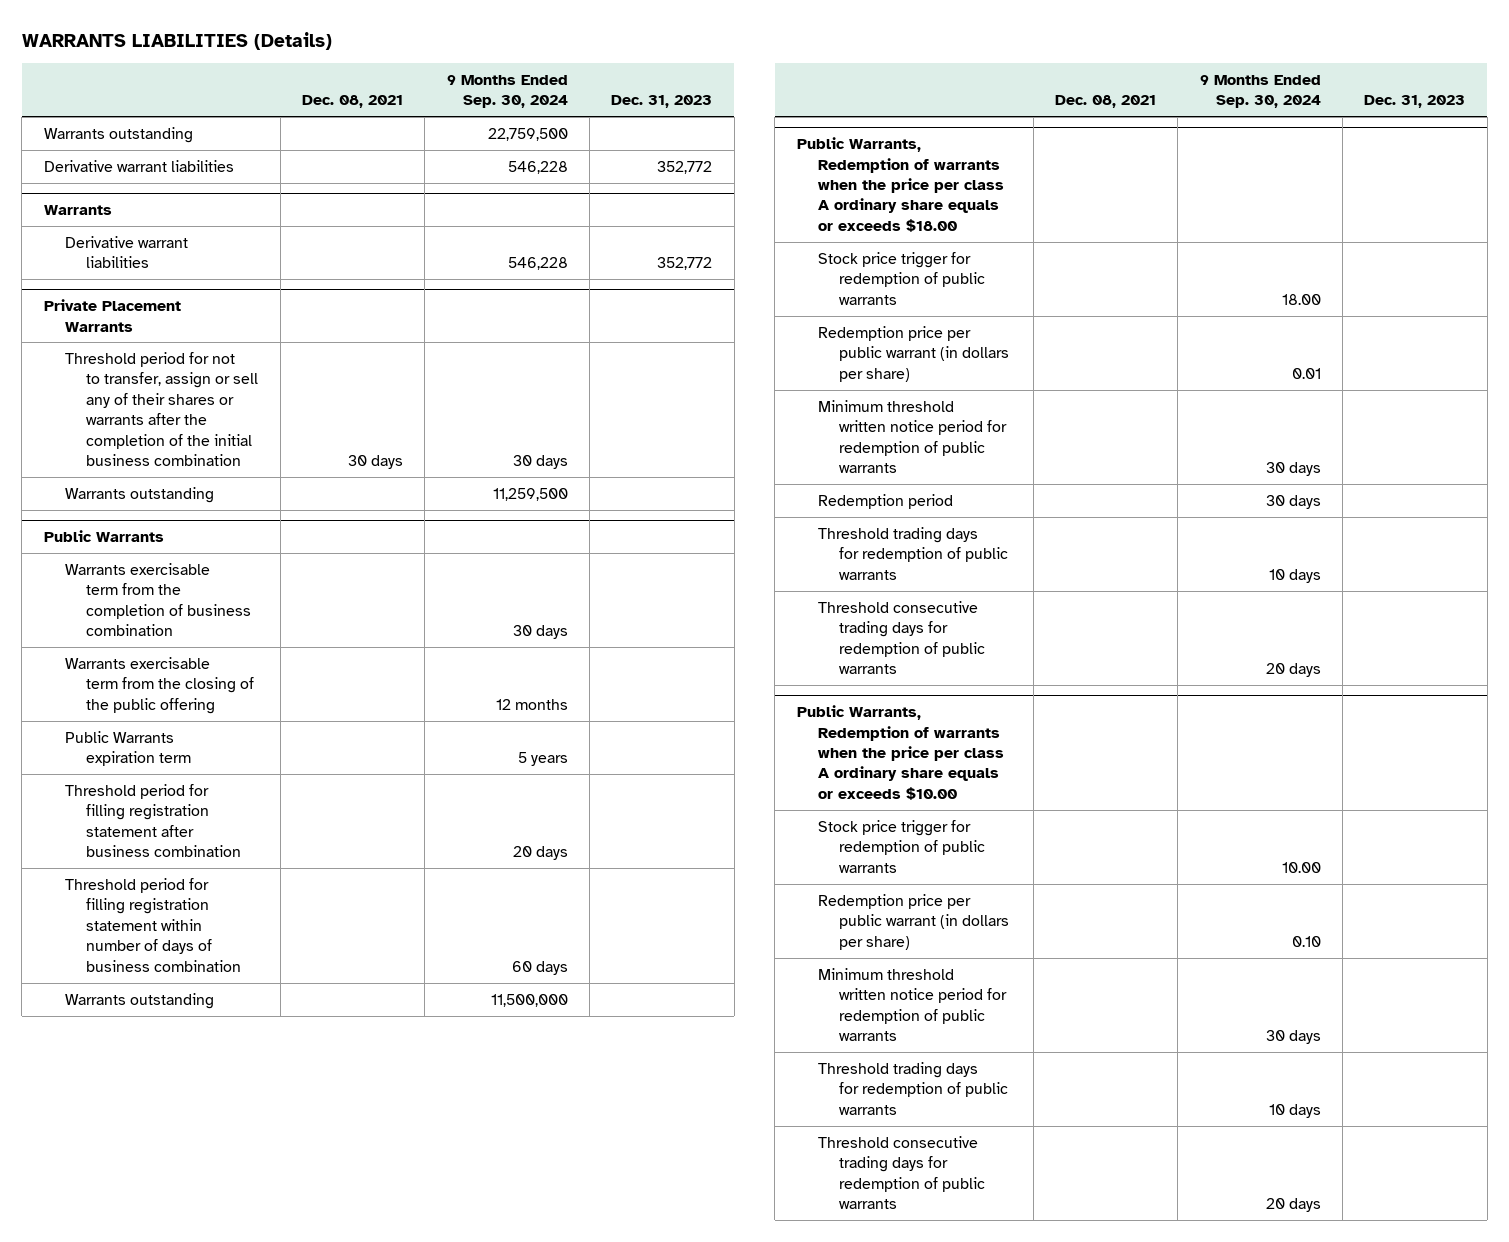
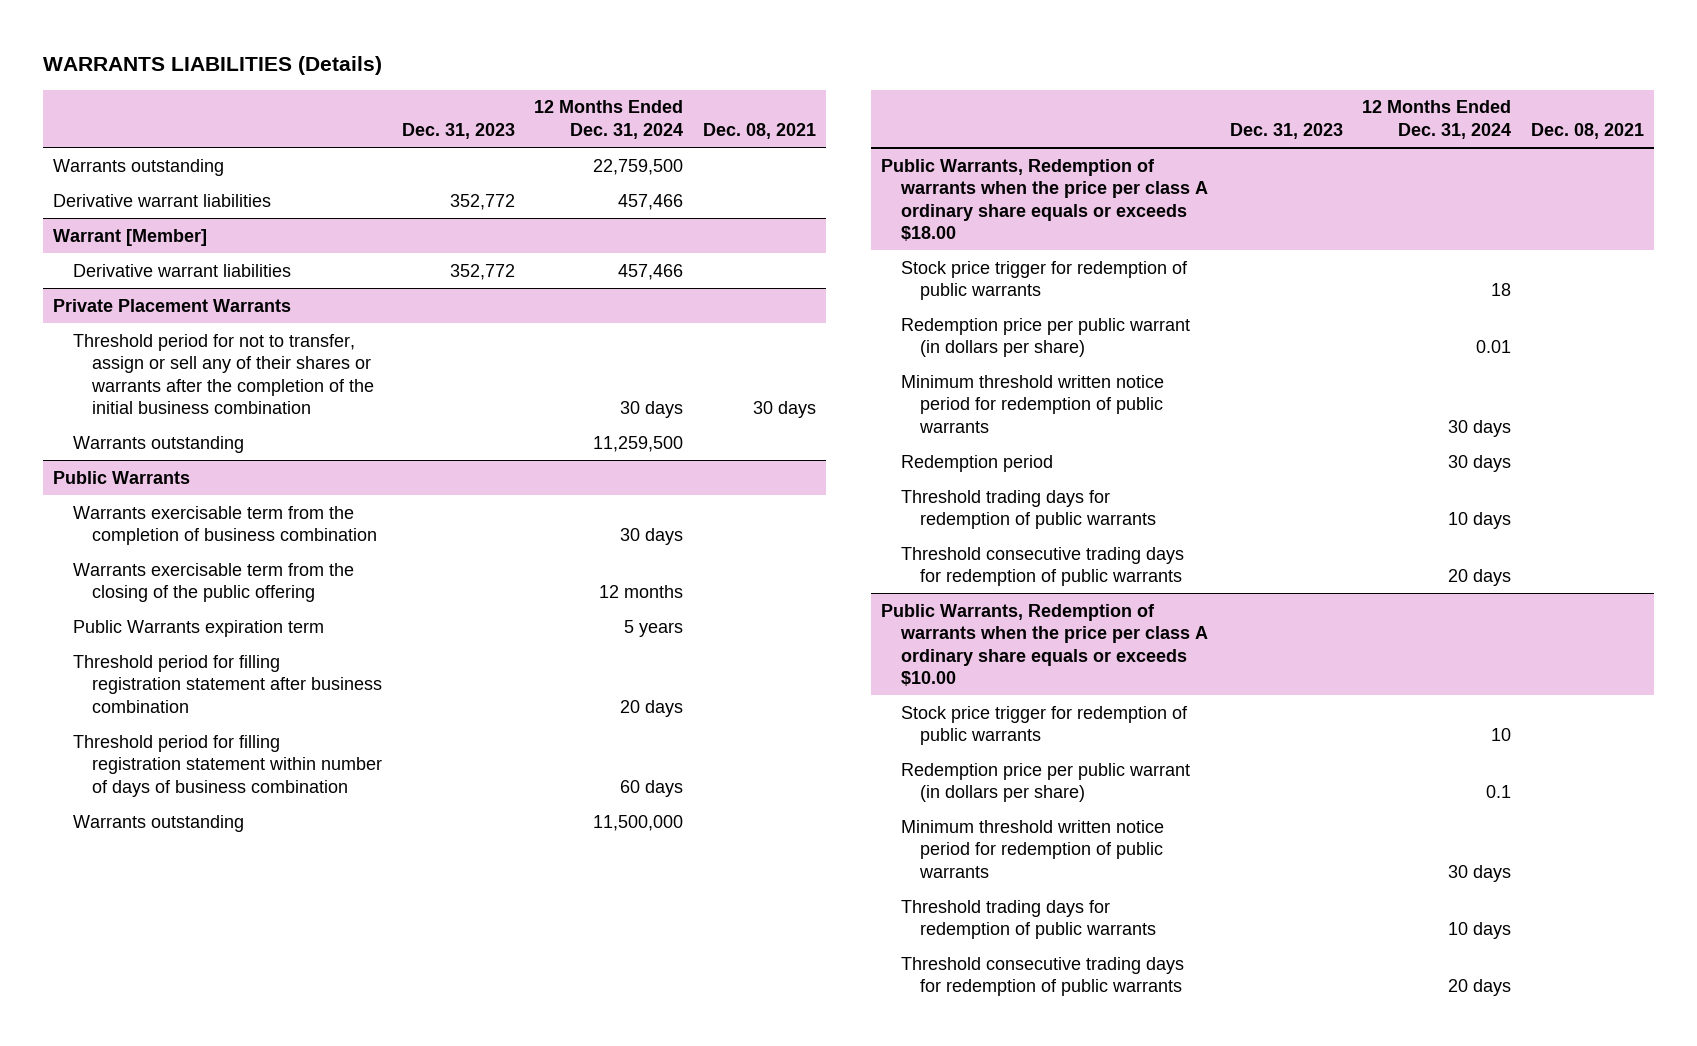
[446,74,568,109] 9 Months Ended Sep. 30, 2024 -> none
none -> [534,100,684,139] 12 Months Ended Dec. 31, 2024
[43,205,112,216] Warrants -> [52,228,207,246] Warrant [Member]

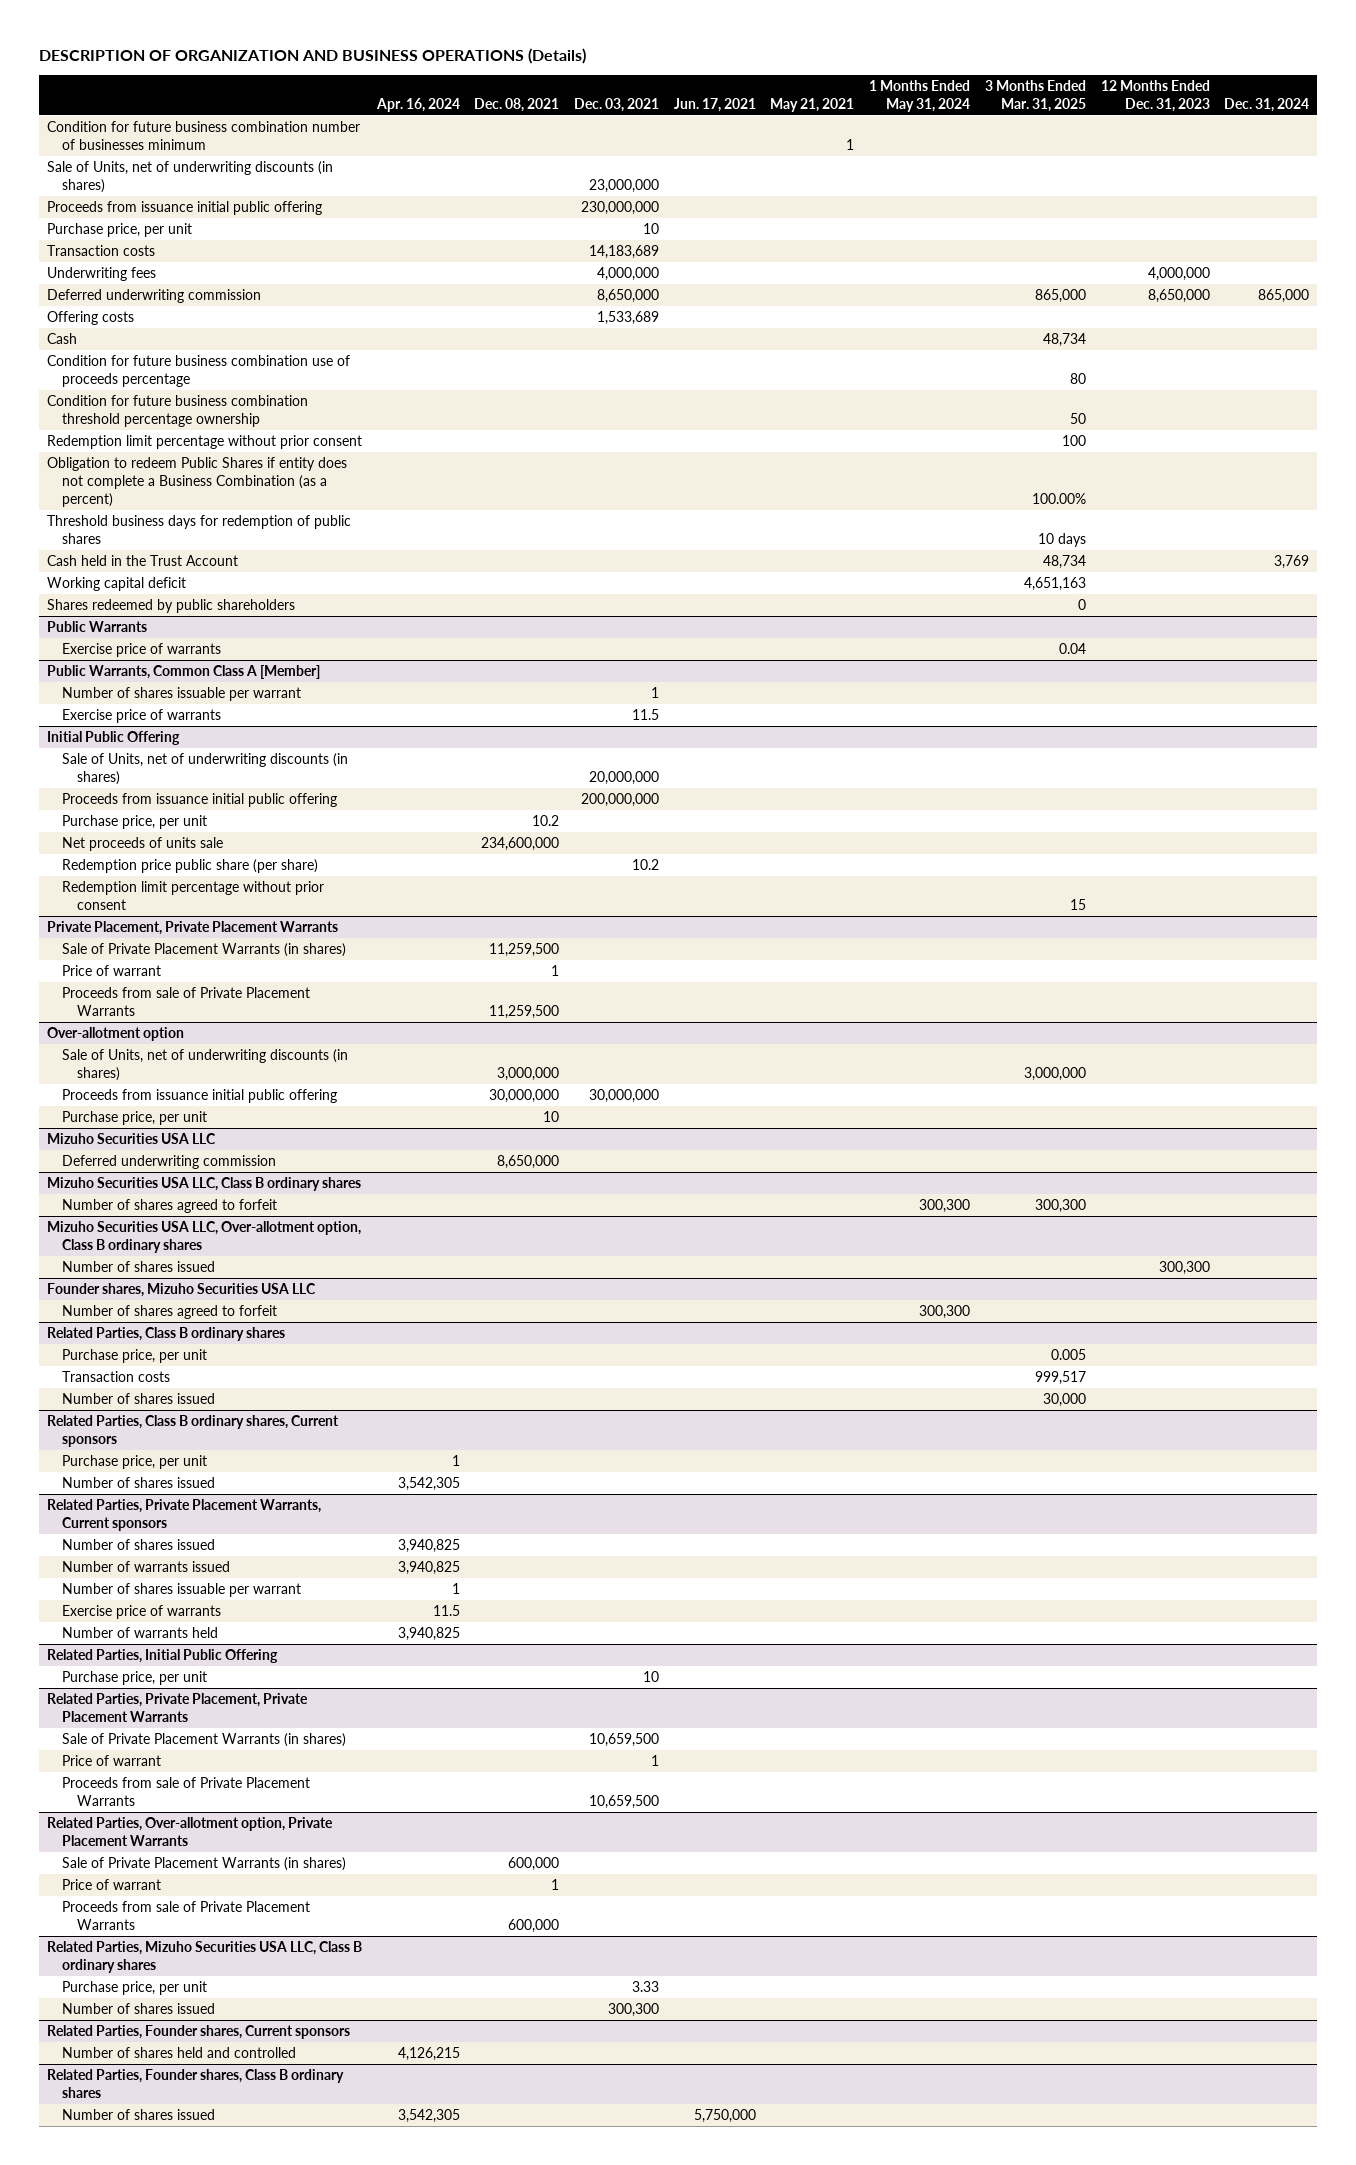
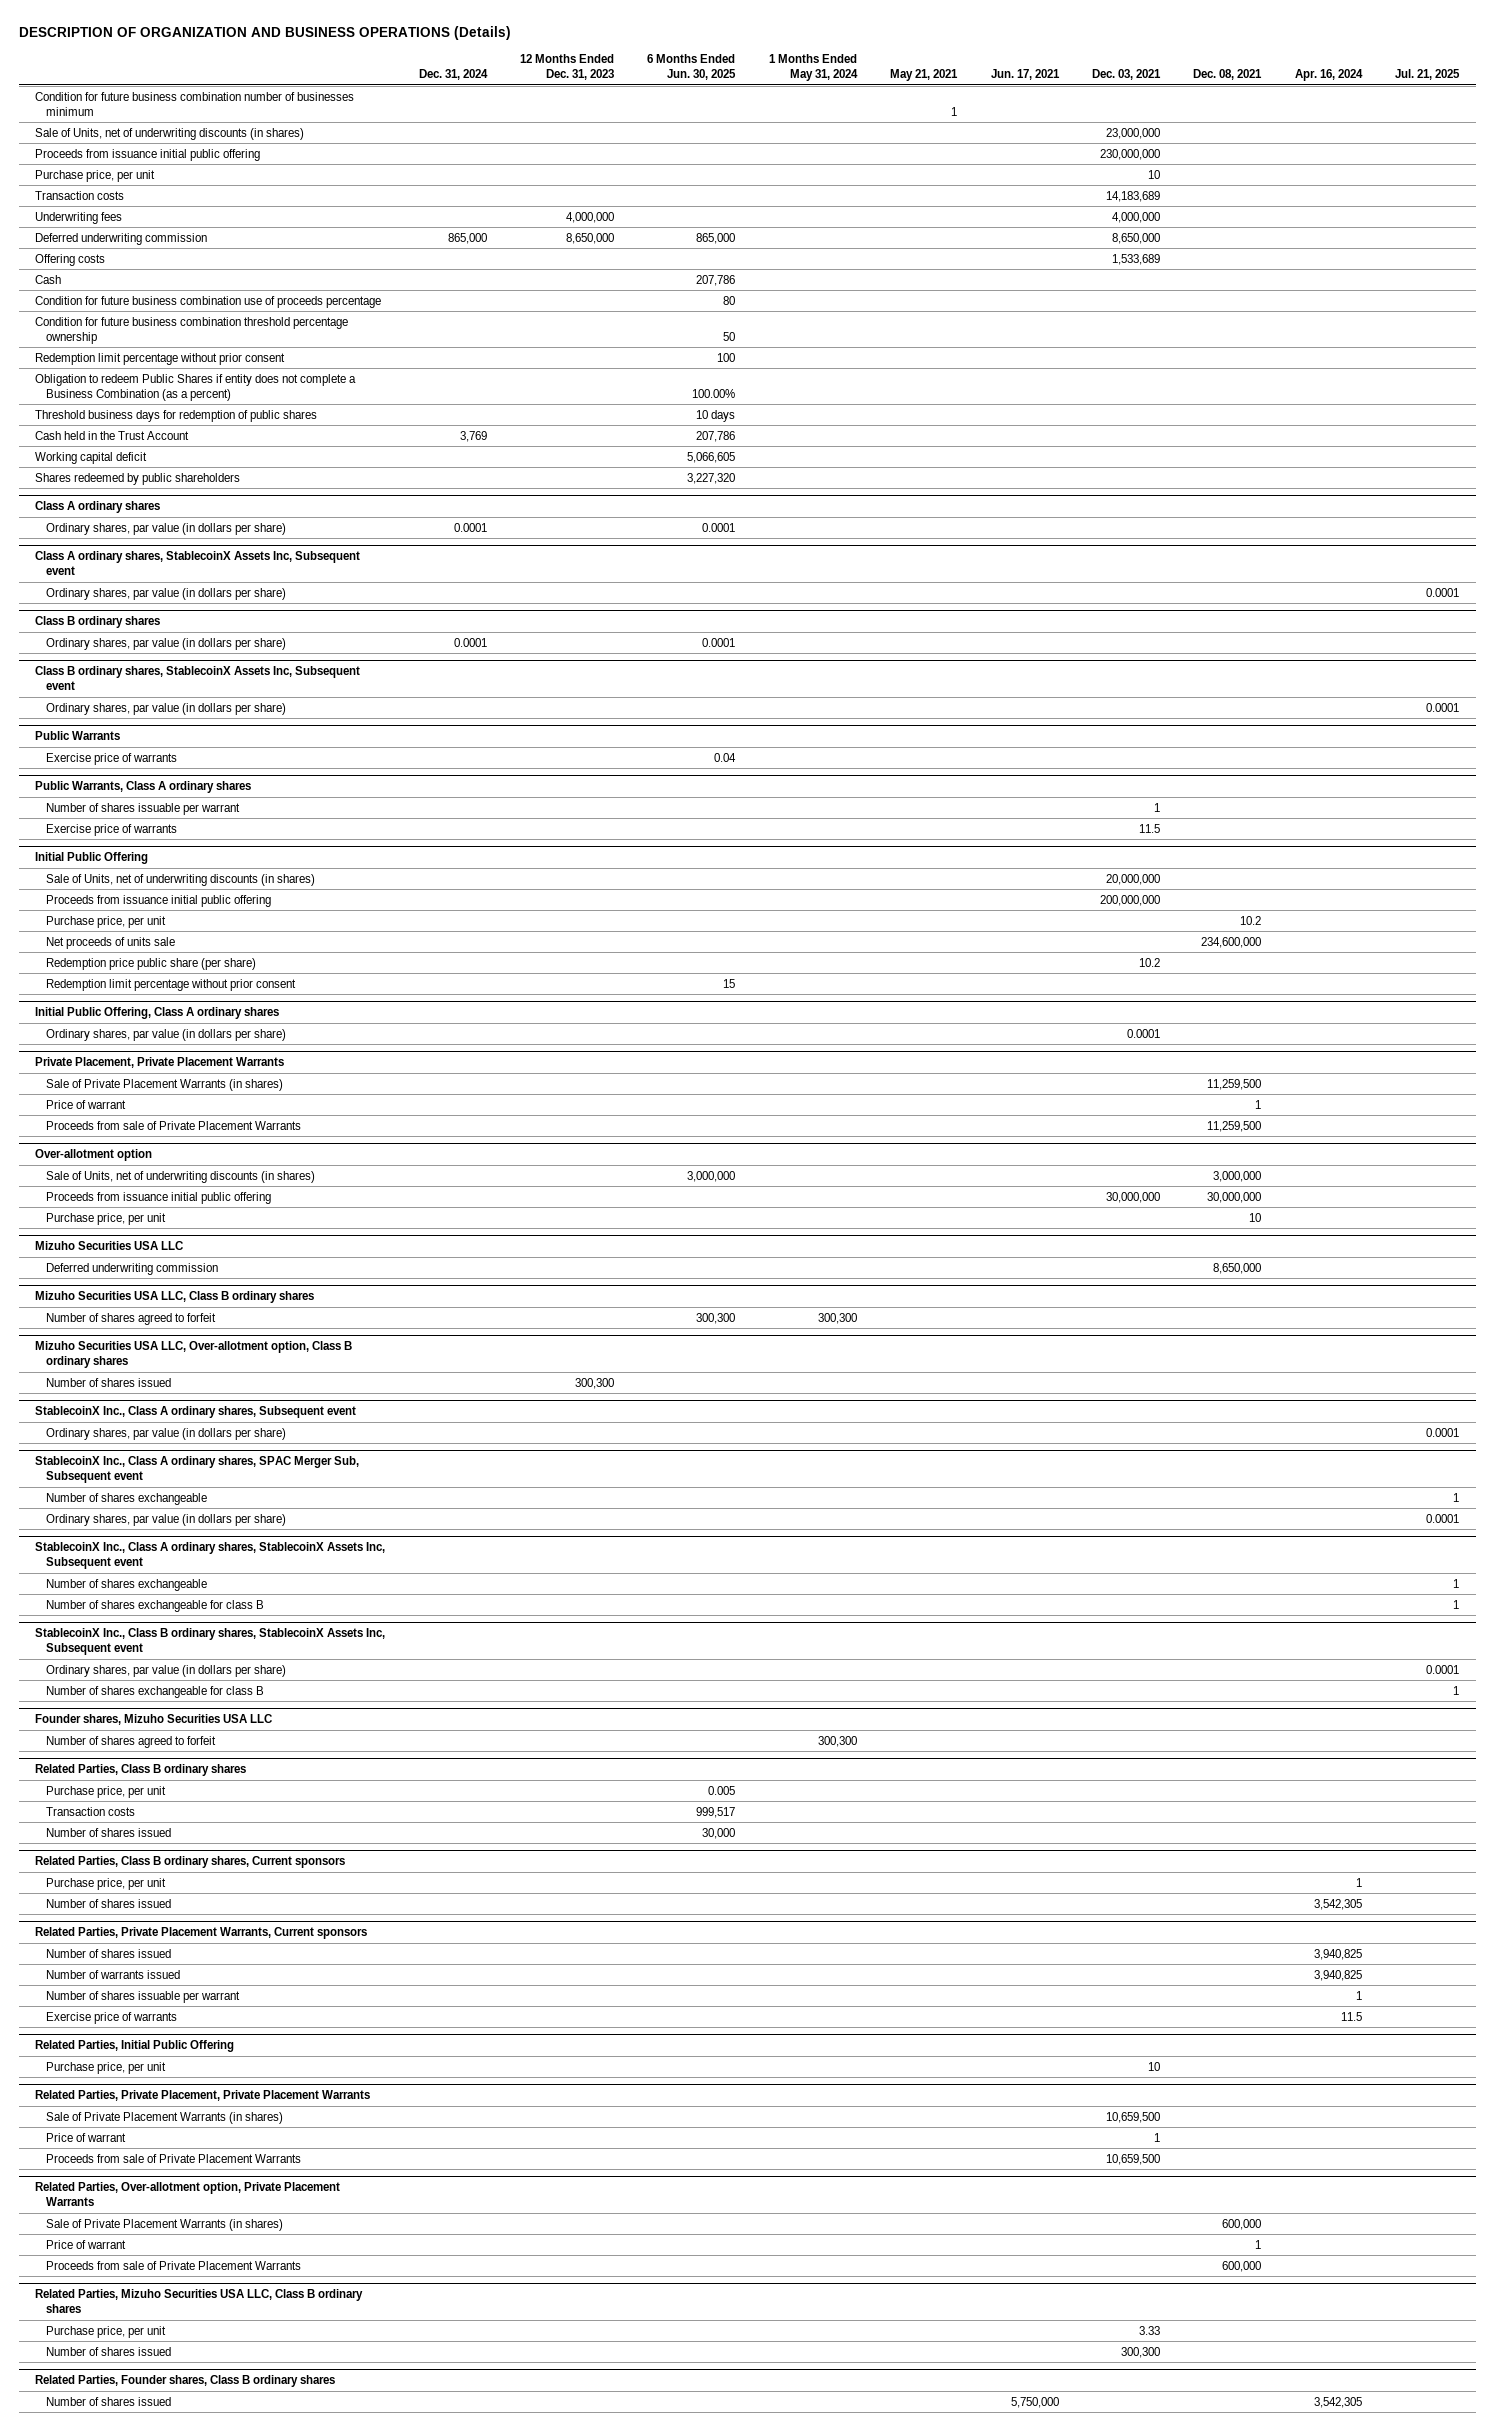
[984,80,1086,112] 3 Months Ended Mar. 31, 2025 -> none
none -> [647,54,737,81] 6 Months Ended Jun. 30, 2025
none -> [1395,69,1461,81] Jul. 21, 2025
none -> [35,501,161,514] Class A ordinary shares
none -> [46,522,287,535] Ordinary shares, par value (in dollars per share)
none -> [35,551,361,575] Class A ordinary shares, StablecoinX Assets Inc, Subsequent event
none -> [46,587,287,600] Ordinary shares, par value (in dollars per share)
none -> [35,616,161,629] Class B ordinary shares
none -> [46,637,287,650] Ordinary shares, par value (in dollars per share)
none -> [35,666,361,690] Class B ordinary shares, StablecoinX Assets Inc, Subsequent event
none -> [46,702,287,715] Ordinary shares, par value (in dollars per share)
[46,665,320,680] Public Warrants, Common Class A [Member] -> [35,781,252,794] Public Warrants, Class A ordinary shares
none -> [35,1007,280,1020] Initial Public Offering, Class A ordinary shares
none -> [46,1028,287,1041] Ordinary shares, par value (in dollars per share)
none -> [35,1406,357,1419] StablecoinX Inc., Class A ordinary shares, Subsequent event
none -> [46,1427,287,1440] Ordinary shares, par value (in dollars per share)
none -> [35,1456,360,1483] StablecoinX Inc., Class A ordinary shares, SPAC Merger Sub, Subsequent event
none -> [46,1492,208,1505] Number of shares exchangeable
none -> [46,1513,287,1526] Ordinary shares, par value (in dollars per share)
none -> [35,1542,386,1569] StablecoinX Inc., Class A ordinary shares, StablecoinX Assets Inc, Subsequent event
none -> [46,1578,208,1591] Number of shares exchangeable
none -> [46,1599,265,1612] Number of shares exchangeable for class B
none -> [35,1628,386,1655] StablecoinX Inc., Class B ordinary shares, StablecoinX Assets Inc, Subsequent event
none -> [46,1664,287,1677] Ordinary shares, par value (in dollars per share)
none -> [46,1685,265,1698] Number of shares exchangeable for class B
[62,1627,219,1639] Number of warrants held -> none
[46,2025,350,2040] Related Parties, Founder shares, Current sponsors -> none
[62,2047,297,2059] Number of shares held and controlled -> none

